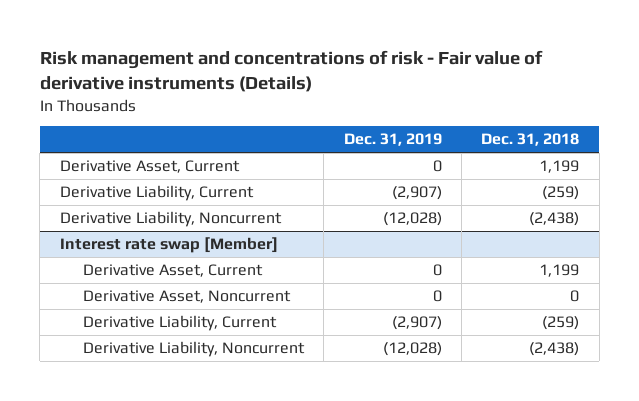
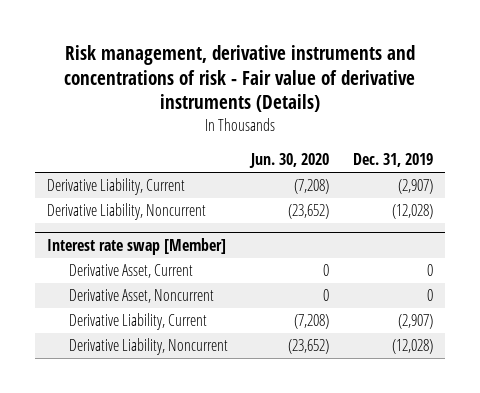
[39,50,543,93] Risk management and concentrations of risk - Fair value of derivative instruments (Details) -> [63,44,415,113] Risk management, derivative instruments and concentrations of risk - Fair value of derivative instruments (Details)
[481,133,580,147] Dec. 31, 2018 -> none
none -> [249,153,330,169] Jun. 30, 2020
[59,159,240,173] Derivative Asset, Current -> none

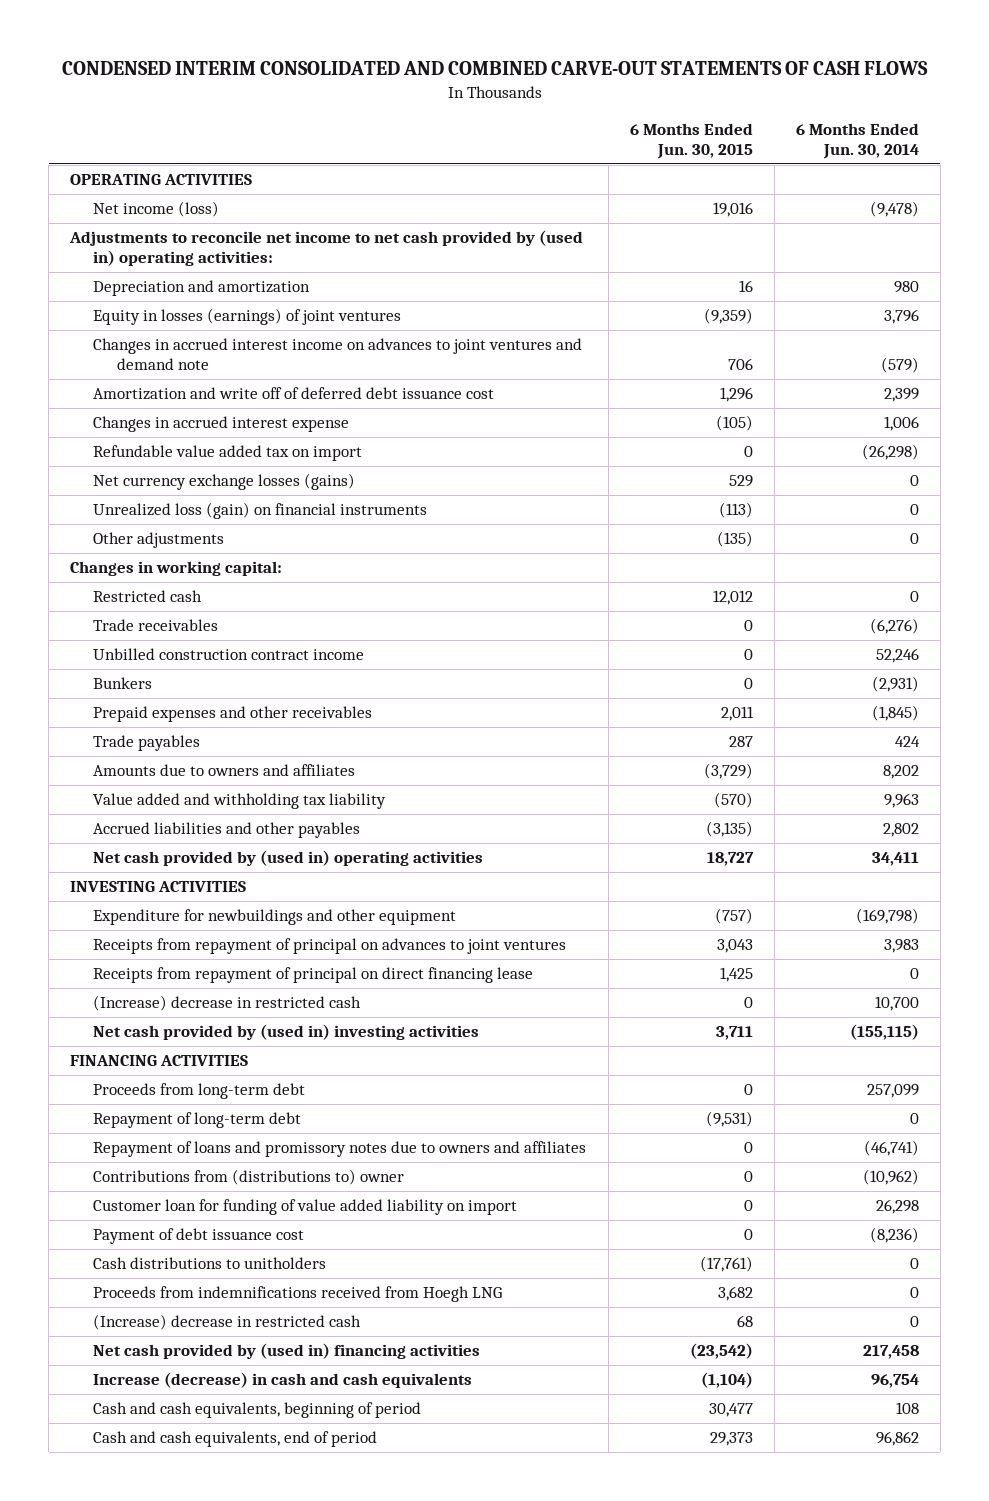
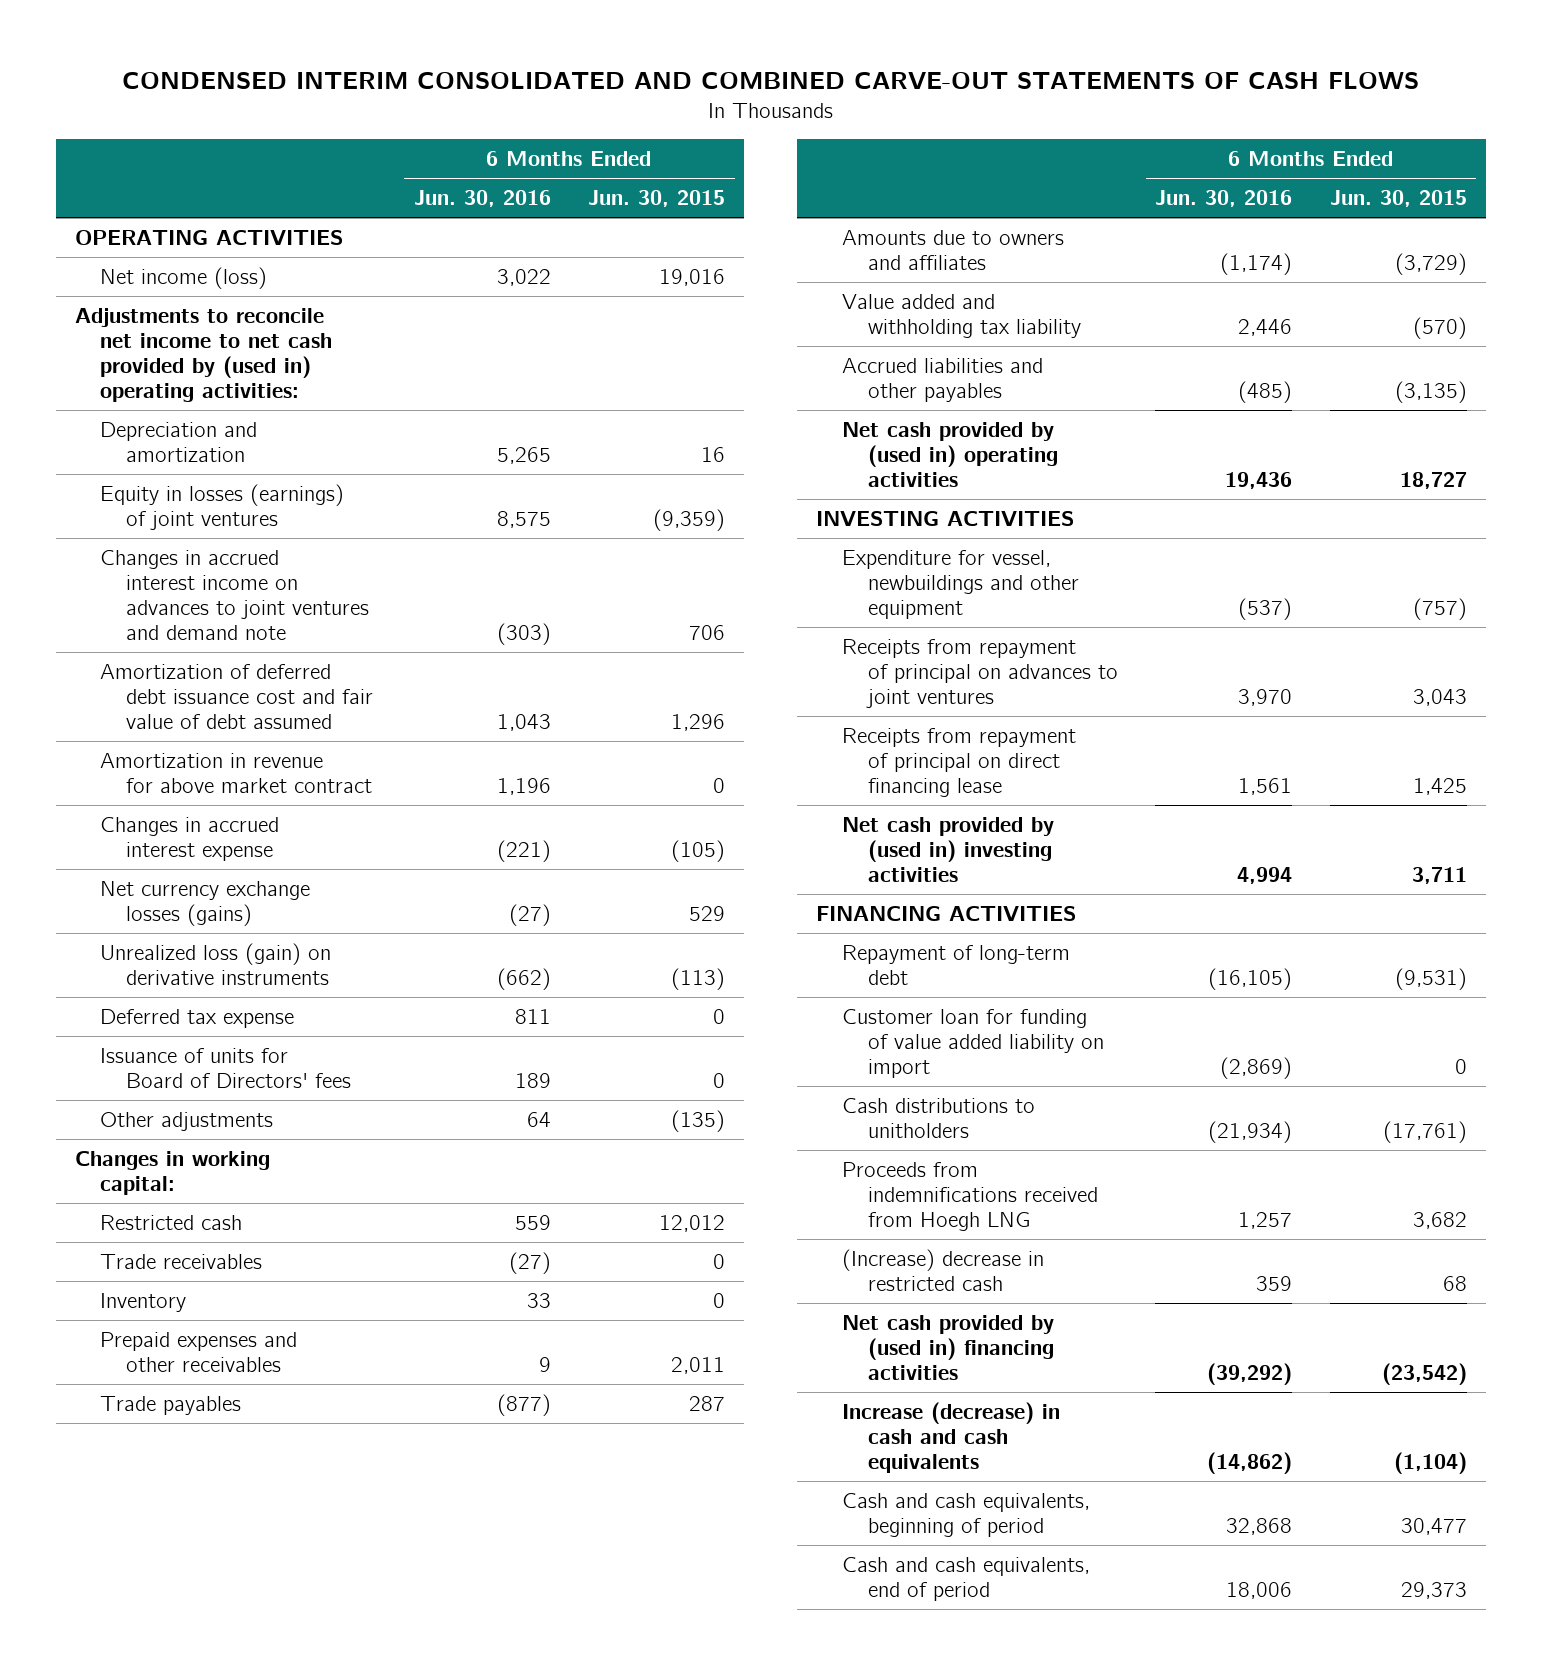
[795,122,919,159] 6 Months Ended Jun. 30, 2014 -> none
none -> [413,190,551,208] Jun. 30, 2016
[93,387,495,401] Amortization and write off of deferred debt issuance cost -> [100,663,374,730] Amortization of deferred debt issuance cost and fair value of debt assumed
none -> [100,752,373,793] Amortization in revenue for above market contract
[93,445,363,462] Refundable value added tax on import -> none
[93,502,428,520] Unrealized loss (gain) on financial instruments -> [100,942,332,985] Unrealized loss (gain) on derivative instruments
none -> [100,1008,295,1028] Deferred tax expense
none -> [100,1047,352,1088] Issuance of units for Board of Directors' fees
[93,648,365,661] Unbilled construction contract income -> none
[93,677,153,690] Bunkers -> none
none -> [100,1292,187,1312] Inventory
[93,909,457,926] Expenditure for newbuildings and other equipment -> [841,549,1079,620] Expenditure for vessel, newbuildings and other equipment
[93,995,362,1012] (Increase) decrease in restricted cash -> none
[93,1083,306,1100] Proceeds from long-term debt -> none
[93,1141,587,1158] Repayment of loans and promissory notes due to owners and affiliates -> none
[93,1169,405,1186] Contributions from (distributions to) owner -> none
[93,1228,305,1245] Payment of debt issuance cost -> none

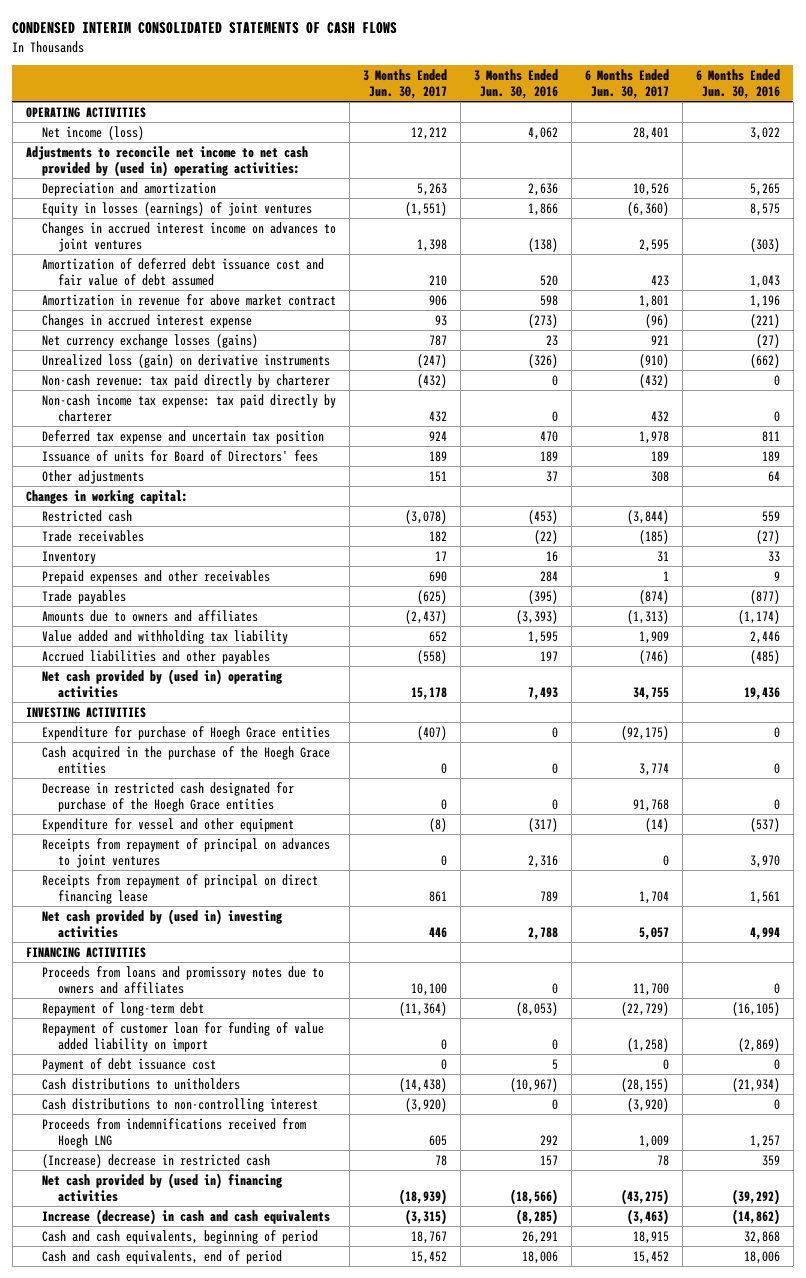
[121,72,1419,90] CONDENSED INTERIM CONSOLIDATED AND COMBINED CARVE-OUT STATEMENTS OF CASH FLOWS -> [12,22,398,35] CONDENSED INTERIM CONSOLIDATED STATEMENTS OF CASH FLOWS
[588,190,726,208] Jun. 30, 2015 -> none
none -> [362,68,447,99] 3 Months Ended Jun. 30, 2017
none -> [473,68,558,99] 3 Months Ended Jun. 30, 2016
none -> [584,68,669,99] 6 Months Ended Jun. 30, 2017
[100,549,370,641] Changes in accrued interest income on advances to joint ventures and demand note -> [41,221,336,252] Changes in accrued interest income on advances to joint ventures
none -> [41,373,330,388] Non-cash revenue: tax paid directly by charterer
none -> [41,393,336,422] Non-cash income tax expense: tax paid directly by charterer
[100,1008,295,1028] Deferred tax expense -> [41,429,324,444] Deferred tax expense and uncertain tax position
none -> [41,725,330,740] Expenditure for purchase of Hoegh Grace entities
none -> [41,745,330,774] Cash acquired in the purchase of the Hoegh Grace entities
none -> [41,781,294,812] Decrease in restricted cash designated for purchase of the Hoegh Grace entities
[841,549,1079,620] Expenditure for vessel, newbuildings and other equipment -> [41,817,294,832] Expenditure for vessel and other equipment
none -> [41,965,324,994] Proceeds from loans and promissory notes due to owners and affiliates
[841,1008,1104,1079] Customer loan for funding of value added liability on import -> [41,1021,324,1052] Repayment of customer loan for funding of value added liability on import
none -> [41,1057,216,1072] Payment of debt issuance cost
none -> [41,1097,318,1112] Cash distributions to non-controlling interest

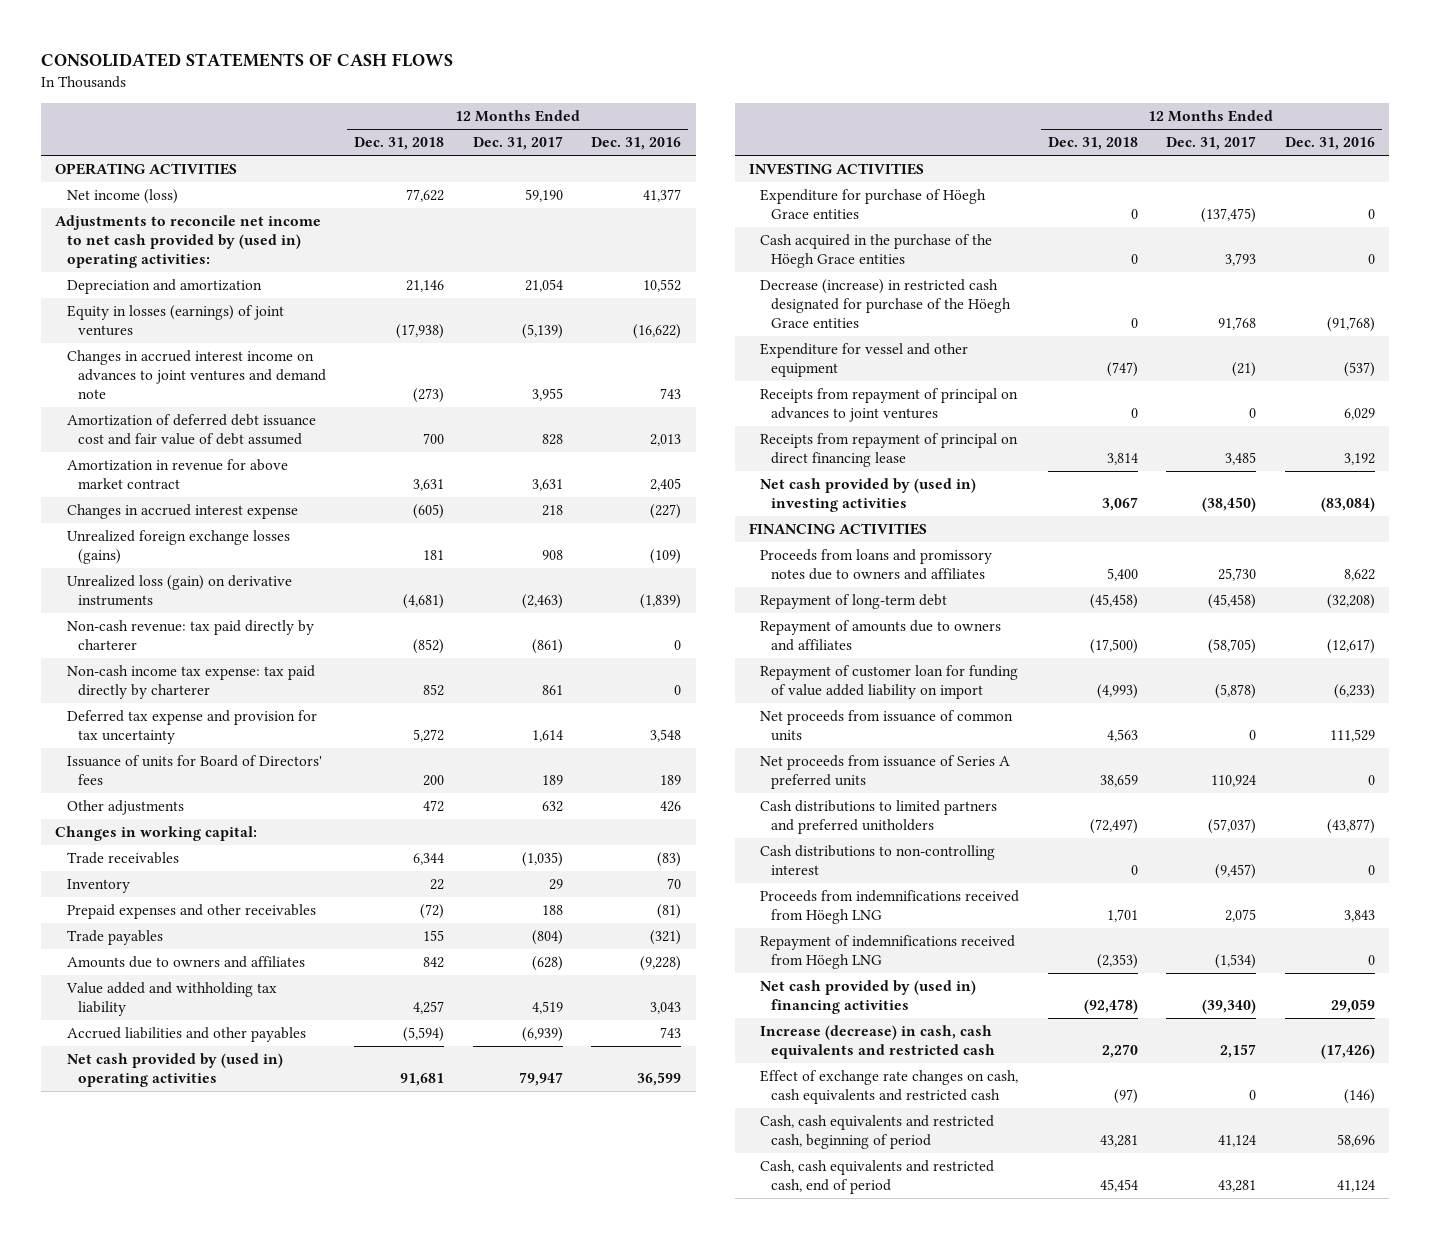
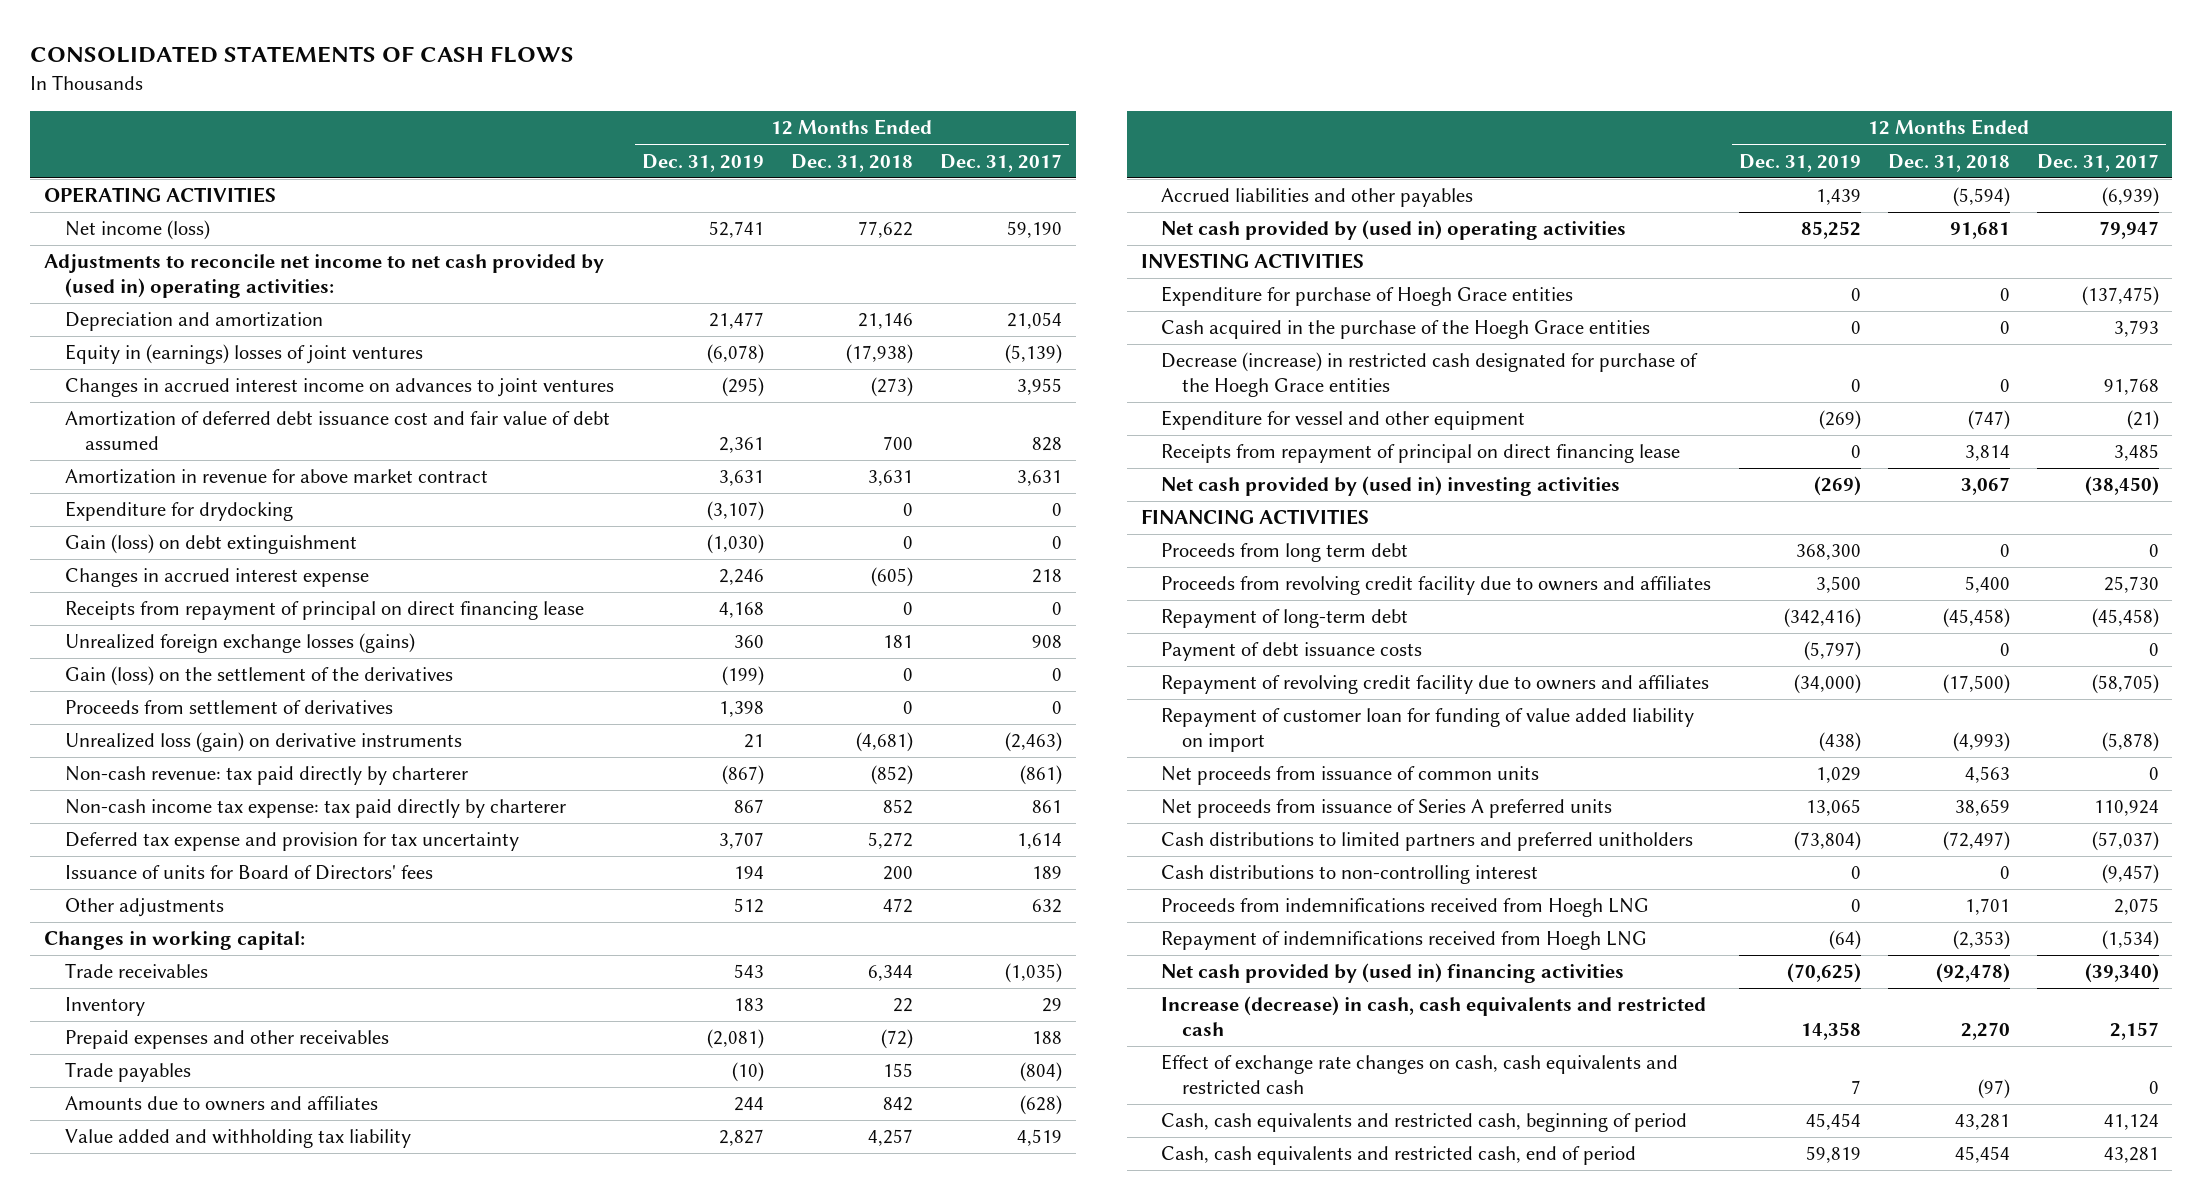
[591,137,682,151] Dec. 31, 2016 -> none
none -> [641,153,764,172] Dec. 31, 2019
[66,305,284,337] Equity in losses (earnings) of joint ventures -> [64,344,423,365] Equity in (earnings) losses of joint ventures
[66,350,326,399] Changes in accrued interest income on advances to joint ventures and demand note -> [64,378,614,398] Changes in accrued interest income on advances to joint ventures
none -> [64,501,293,522] Expenditure for drydocking
none -> [64,534,357,555] Gain (loss) on debt extinguishment
none -> [64,601,584,621] Receipts from repayment of principal on direct financing lease
none -> [64,666,453,687] Gain (loss) on the settlement of the derivatives
none -> [64,700,393,715] Proceeds from settlement of derivatives
[760,189,987,220] Expenditure for purchase of Höegh Grace entities -> [1161,286,1574,307] Expenditure for purchase of Hoegh Grace entities
[760,234,993,269] Cash acquired in the purchase of the Höegh Grace entities -> [1161,320,1651,340] Cash acquired in the purchase of the Hoegh Grace entities
[760,279,1012,328] Decrease (increase) in restricted cash designated for purchase of the Höegh Grace entities -> [1161,352,1699,397] Decrease (increase) in restricted cash designated for purchase of the Hoegh Grace entities
[760,388,1019,423] Receipts from repayment of principal on advances to joint ventures -> none
none -> [1161,543,1409,563] Proceeds from long term debt
[760,549,993,581] Proceeds from loans and promissory notes due to owners and affiliates -> [1161,576,1712,596] Proceeds from revolving credit facility due to owners and affiliates
none -> [1161,642,1423,662] Payment of debt issuance costs
[760,620,1002,652] Repayment of amounts due to owners and affiliates -> [1161,675,1710,695] Repayment of revolving credit facility due to owners and affiliates
[760,890,1020,925] Proceeds from indemnifications received from Höegh LNG -> [1161,898,1650,918] Proceeds from indemnifications received from Hoegh LNG
[760,935,1016,970] Repayment of indemnifications received from Höegh LNG -> [1161,931,1648,951] Repayment of indemnifications received from Hoegh LNG

